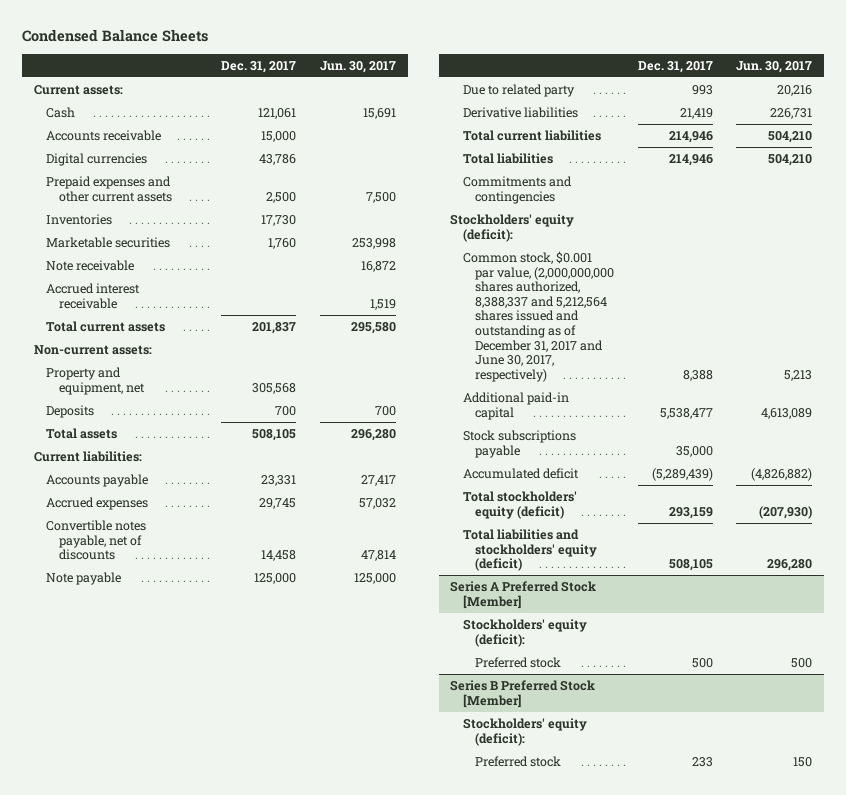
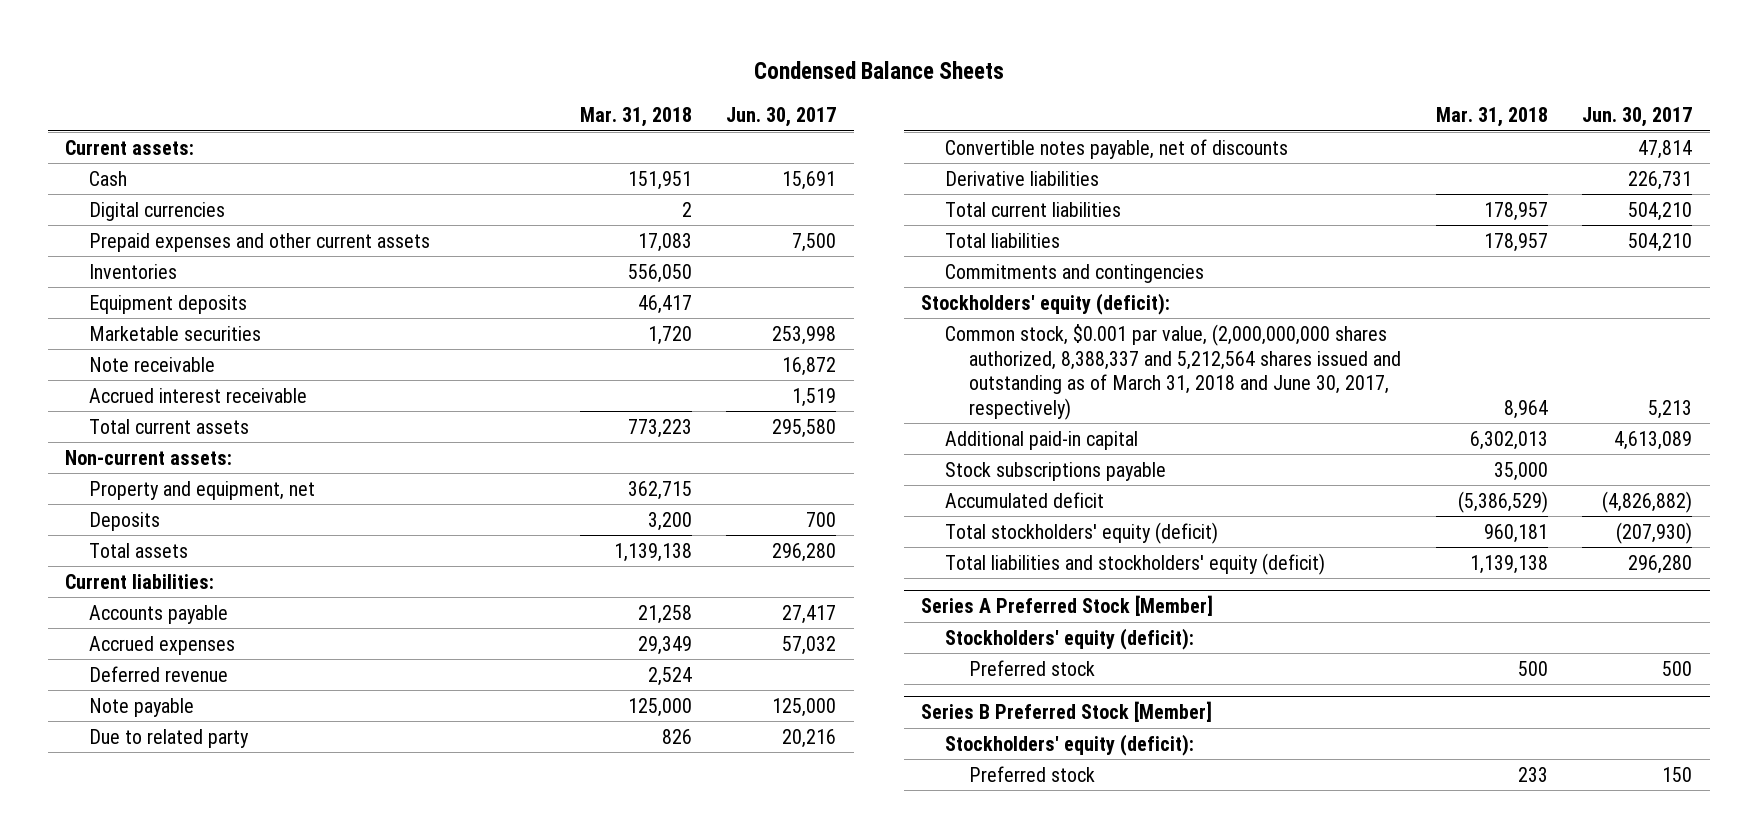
[221,60,297,73] Dec. 31, 2017 -> none
none -> [579,107,692,128] Mar. 31, 2018
[46,130,162,142] Accounts receivable -> none
none -> [88,294,247,314] Equipment deposits
none -> [88,665,228,682] Deferred revenue
[46,520,147,561] Convertible notes payable, net of discounts -> [945,138,1289,159] Convertible notes payable, net of discounts
[462,251,615,382] Common stock, $0.001 par value, (2,000,000,000 shares authorized, 8,388,337 and 5,212,564 shares issued and outstanding as of December 31, 2017 and June 30, 2017, respectively) -> [945,323,1402,420] Common stock, $0.001 par value, (2,000,000,000 shares authorized, 8,388,337 and 5,212,564 shares issued and outstanding as of March 31, 2018 and June 30, 2017, respectively)

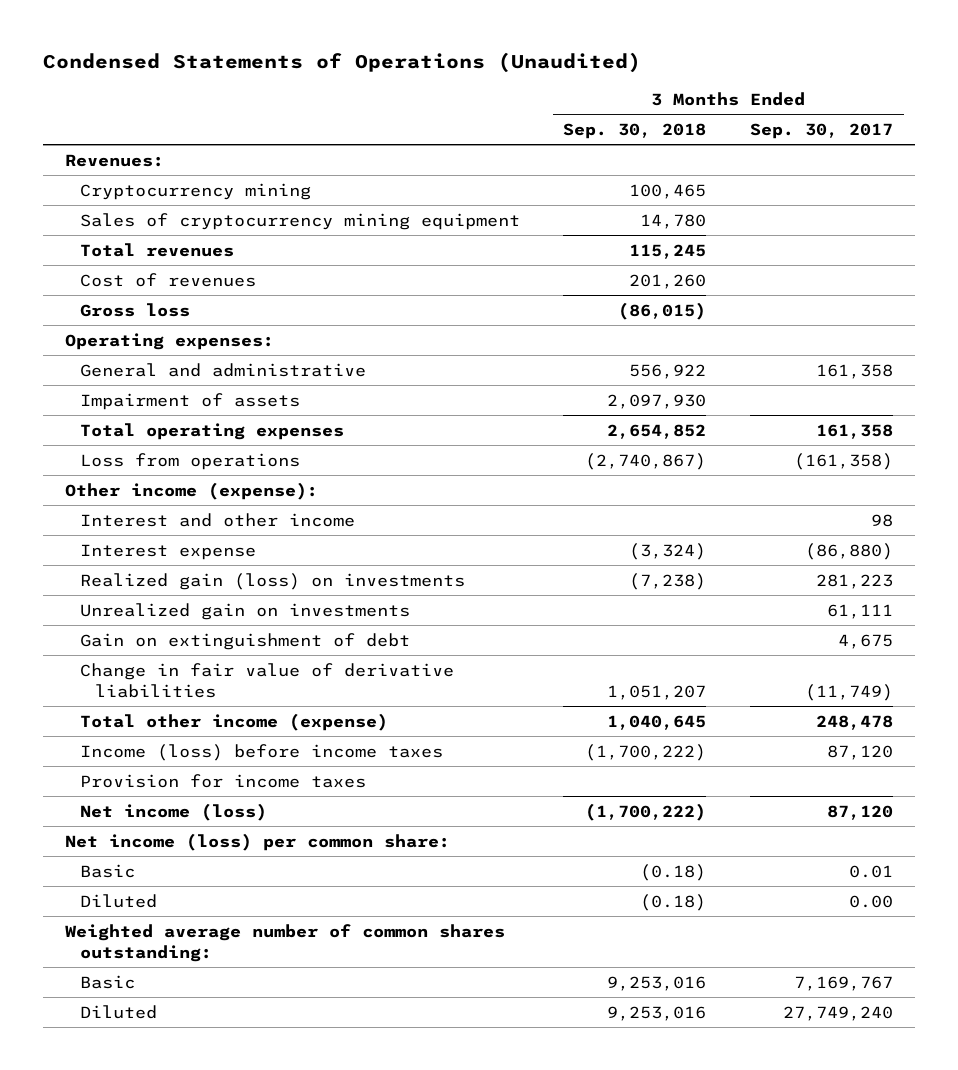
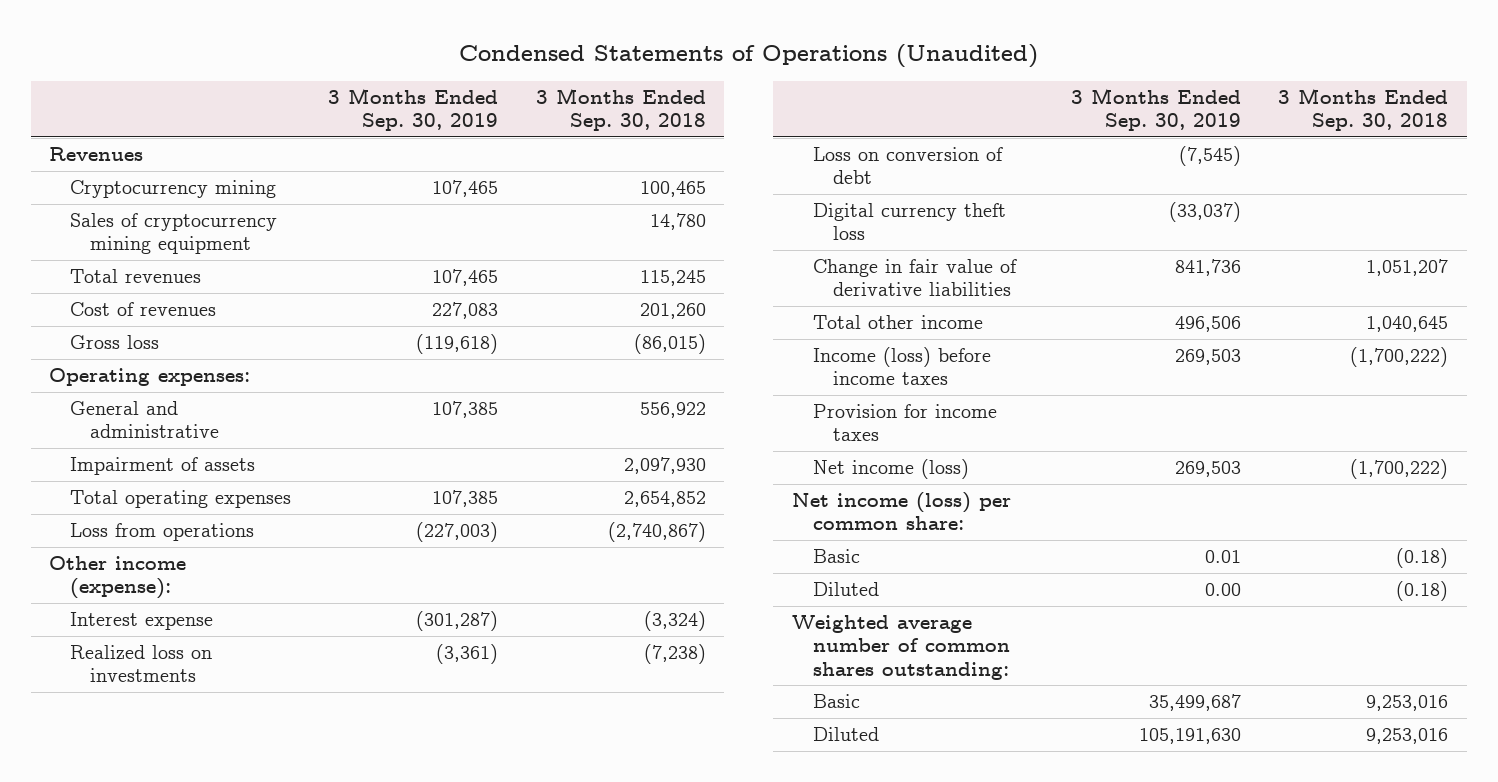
[749,123,893,140] Sep. 30, 2017 -> none
none -> [328,87,499,132] 3 Months Ended Sep. 30, 2019
[64,153,164,167] Revenues: -> [49,147,144,162] Revenues
[80,512,356,527] Interest and other income -> none
[80,602,411,620] Unrealized gain on investments -> none
[80,572,466,590] Realized gain (loss) on investments -> [69,645,212,683] Realized loss on investments
[80,632,411,650] Gain on extinguishment of debt -> [812,147,1003,185] Loss on conversion of debt
none -> [812,203,1006,241] Digital currency theft loss
[80,712,389,731] Total other income (expense) -> [812,315,983,330] Total other income

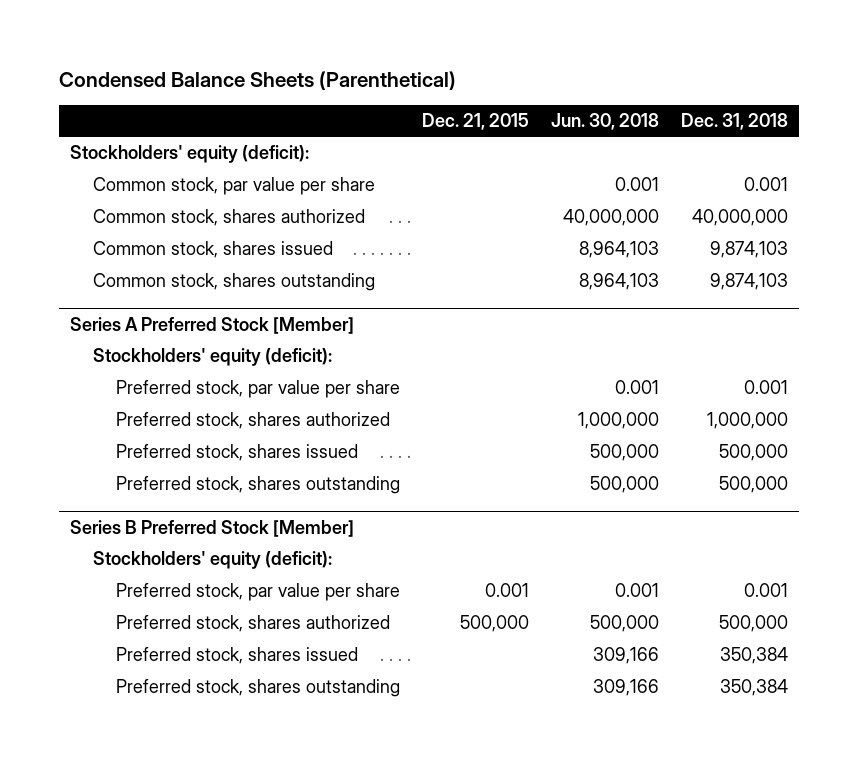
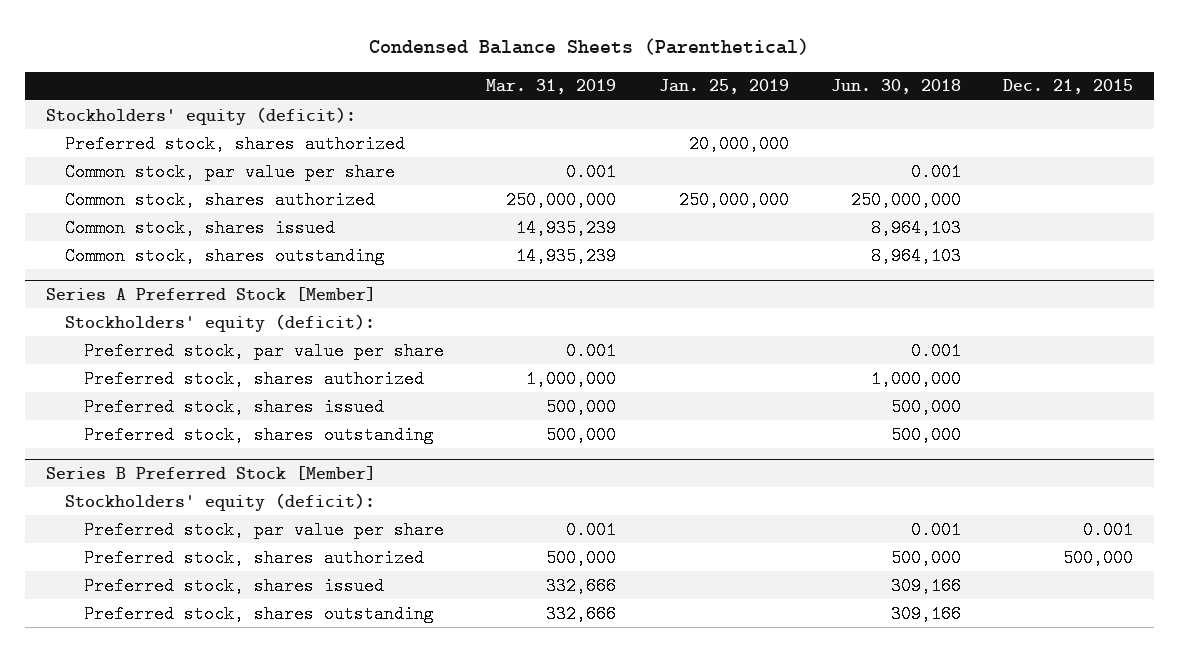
[680,112,788,130] Dec. 31, 2018 -> none
none -> [486,79,617,95] Mar. 31, 2019
none -> [658,79,789,95] Jan. 25, 2019
none -> [64,134,405,153] Preferred stock, shares authorized
[562,209,659,227] 40,000,000 -> [850,190,961,209] 250,000,000

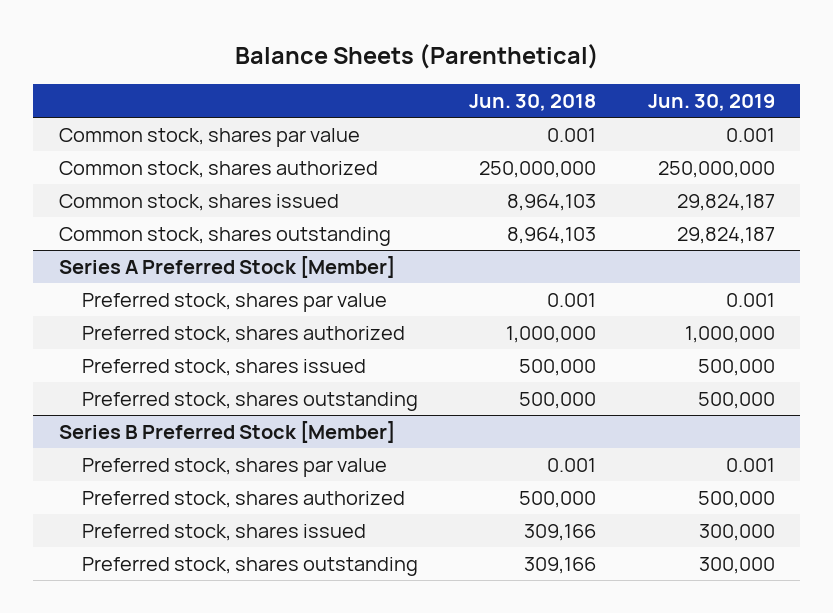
[369,38,810,56] Condensed Balance Sheets (Parenthetical) -> [234,44,599,70] Balance Sheets (Parenthetical)
[486,79,617,95] Mar. 31, 2019 -> none
[658,79,789,95] Jan. 25, 2019 -> none
[1003,79,1134,95] Dec. 21, 2015 -> none
none -> [647,94,775,112] Jun. 30, 2019
[45,106,356,125] Stockholders' equity (deficit): -> none
[64,134,405,153] Preferred stock, shares authorized -> none
[64,162,395,181] Common stock, par value per share -> [58,127,360,147] Common stock, shares par value
[64,313,375,332] Stockholders' equity (deficit): -> none
[83,341,444,360] Preferred stock, par value per share -> [81,292,387,312] Preferred stock, shares par value
[64,492,375,511] Stockholders' equity (deficit): -> none
[83,520,444,539] Preferred stock, par value per share -> [81,457,387,477] Preferred stock, shares par value

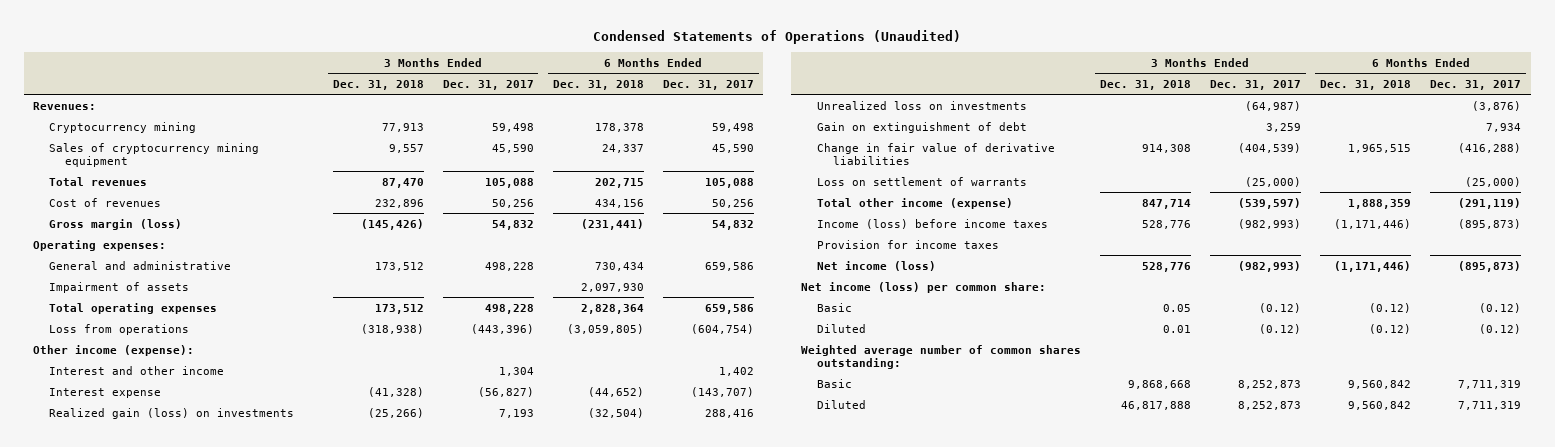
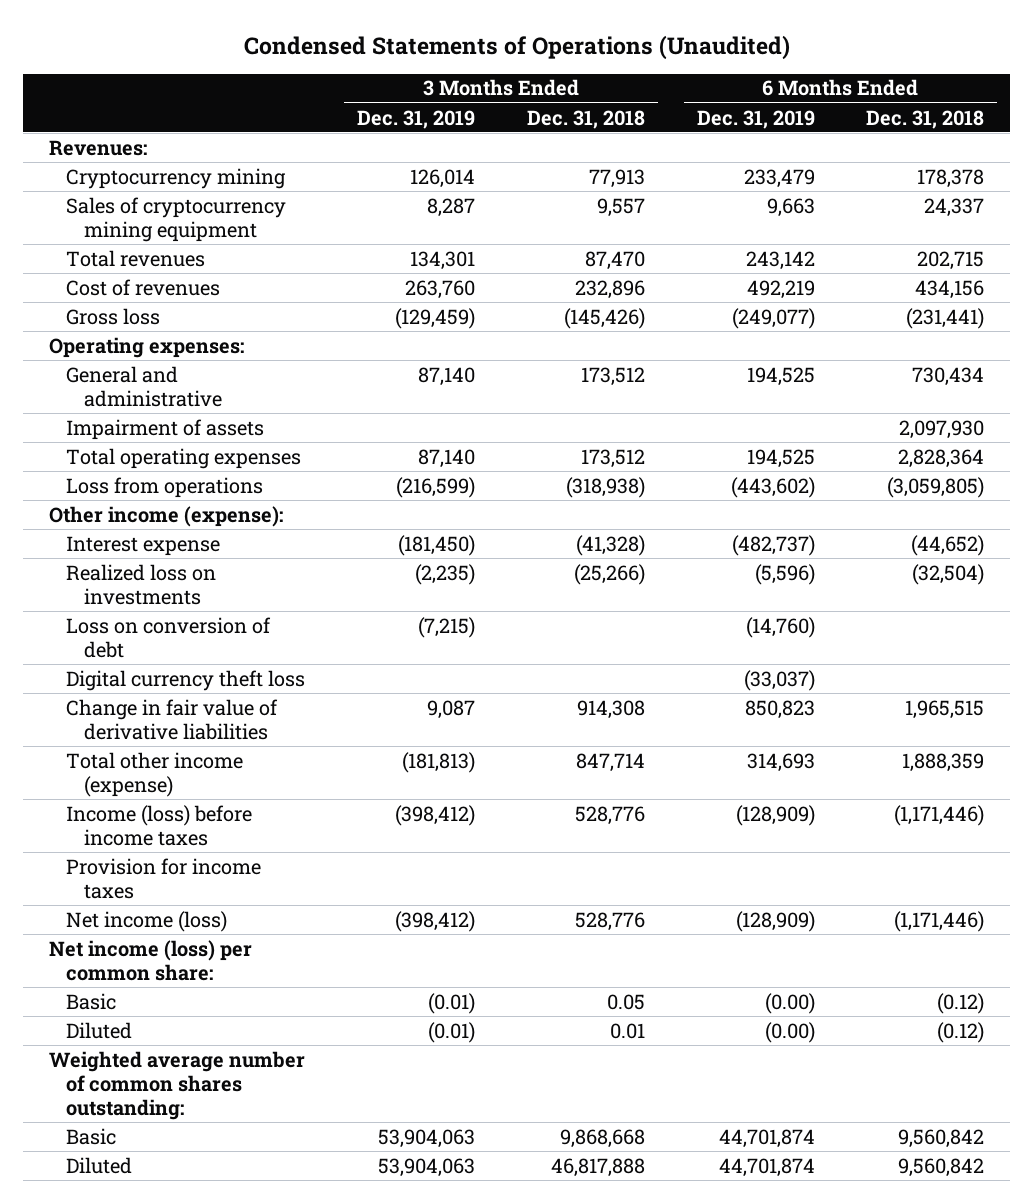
[442,79,534,90] Dec. 31, 2017 -> none
[662,79,754,90] Dec. 31, 2017 -> none
none -> [357,109,476,129] Dec. 31, 2019
none -> [696,109,815,129] Dec. 31, 2019
[49,218,183,230] Gross margin (loss) -> [66,307,161,325] Gross loss
[49,365,225,375] Interest and other income -> none
[816,100,1027,110] Unrealized loss on investments -> none
[49,407,295,419] Realized gain (loss) on investments -> [66,563,217,605] Realized loss on investments
[816,121,1027,133] Gain on extinguishment of debt -> [66,616,272,658] Loss on conversion of debt
none -> [66,669,306,691] Digital currency theft loss
[816,176,1027,186] Loss on settlement of warrants -> none

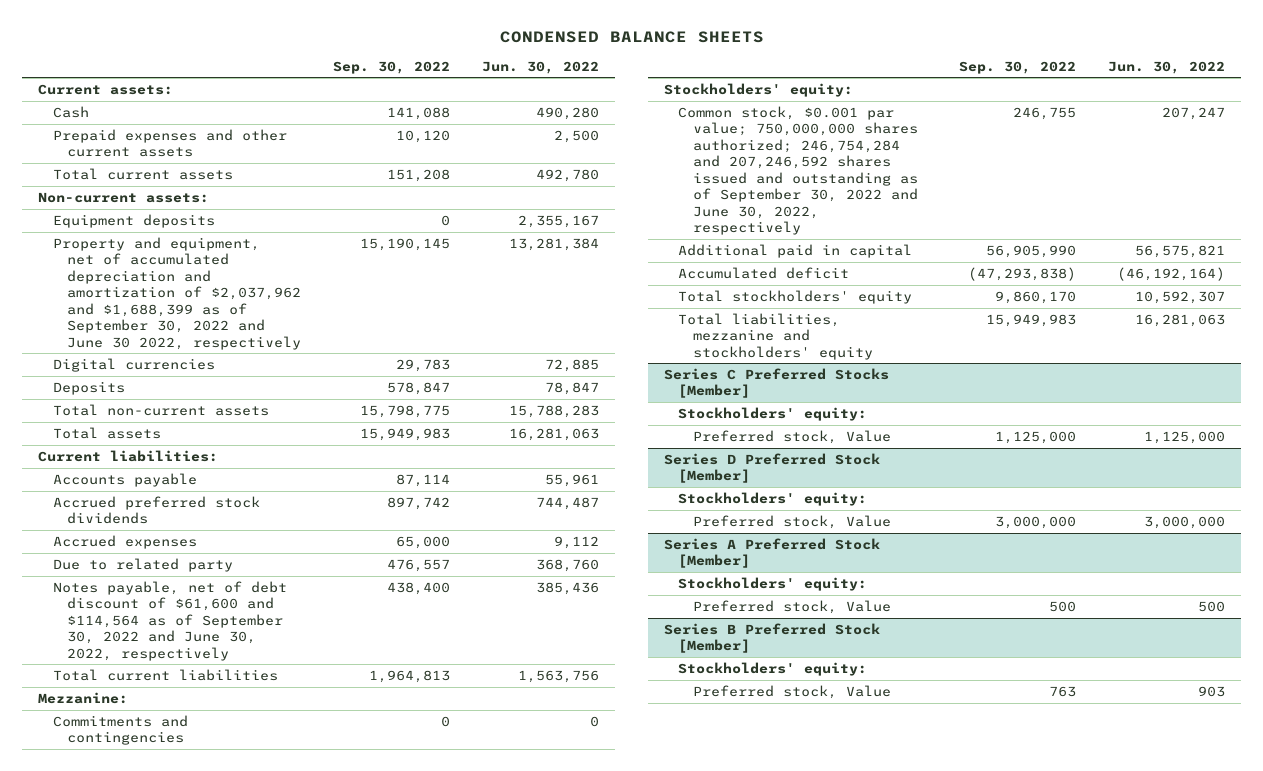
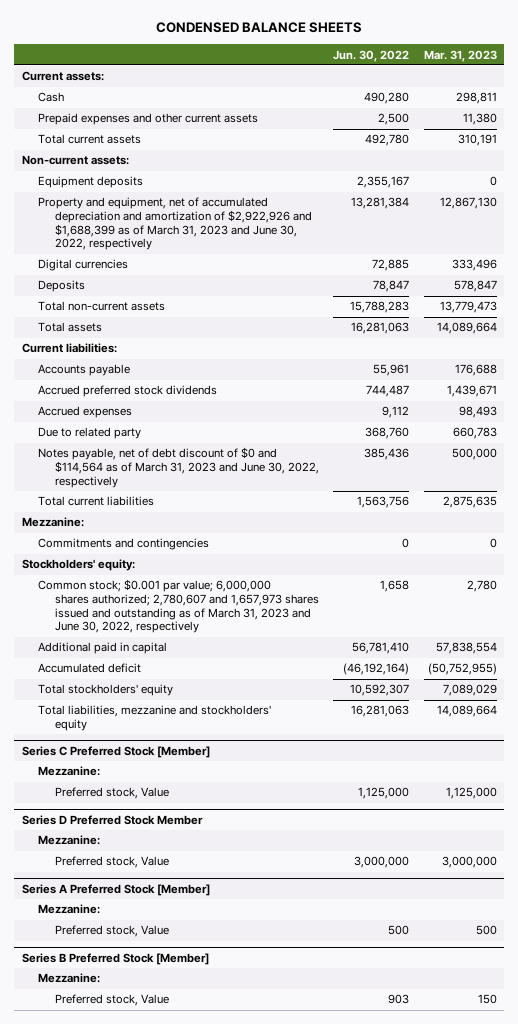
[333,60,451,74] Sep. 30, 2022 -> none
none -> [423,49,497,62] Mar. 31, 2023
[52,236,302,350] Property and equipment, net of accumulated depreciation and amortization of $2,037,962 and $1,688,399 as of September 30, 2022 and June 30 2022, respectively -> [38,197,312,251] Property and equipment, net of accumulated depreciation and amortization of $2,922,926 and $1,688,399 as of March 31, 2023 and June 30, 2022, respectively
[52,580,287,661] Notes payable, net of debt discount of $61,600 and $114,564 as of September 30, 2022 and June 30, 2022, respectively -> [38,447,319,488] Notes payable, net of debt discount of $0 and $114,564 as of March 31, 2023 and June 30, 2022, respectively
[678,105,919,235] Common stock, $0.001 par value; 750,000,000 shares authorized; 246,754,284 and 207,246,592 shares issued and outstanding as of September 30, 2022 and June 30, 2022, respectively -> [38,579,319,634] Common stock; $0.001 par value; 6,000,000 shares authorized; 2,780,607 and 1,657,973 shares issued and outstanding as of March 31, 2023 and June 30, 2022, respectively
[1162,106,1226,120] 207,247 -> [380,580,410,593] 1,658
[1135,244,1226,258] 56,575,821 -> [352,642,410,655] 56,781,410
[678,406,868,421] Stockholders' equity: -> none
[663,367,889,399] Series C Preferred Stocks [Member] -> [21,746,210,759] Series C Preferred Stock [Member]
none -> [38,766,101,777] Mezzanine:
[678,491,868,506] Stockholders' equity: -> none
[663,452,880,484] Series D Preferred Stock [Member] -> [21,815,203,826] Series D Preferred Stock Member
none -> [38,835,101,846] Mezzanine:
[678,576,868,591] Stockholders' equity: -> none
none -> [38,904,101,915] Mezzanine:
[678,661,868,676] Stockholders' equity: -> none
none -> [38,973,101,984] Mezzanine:

